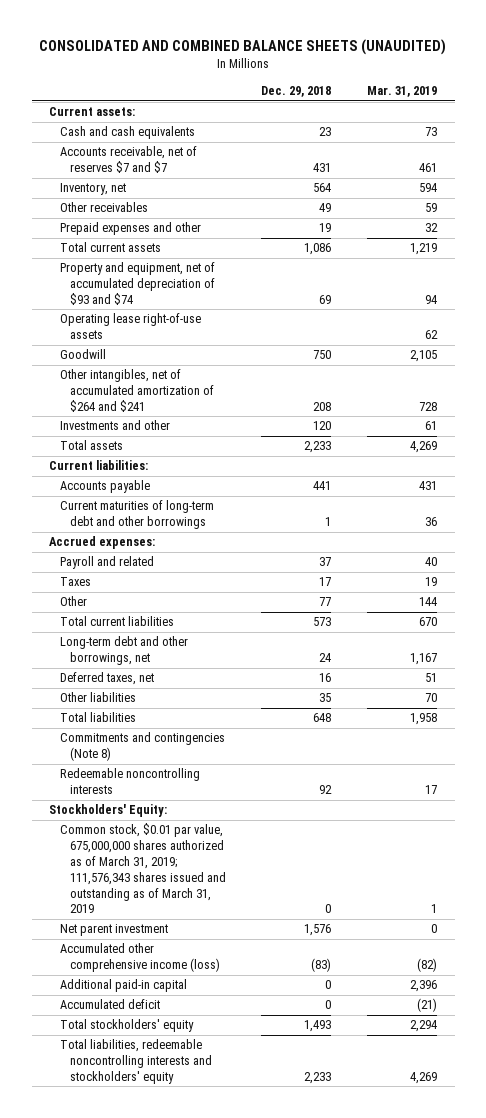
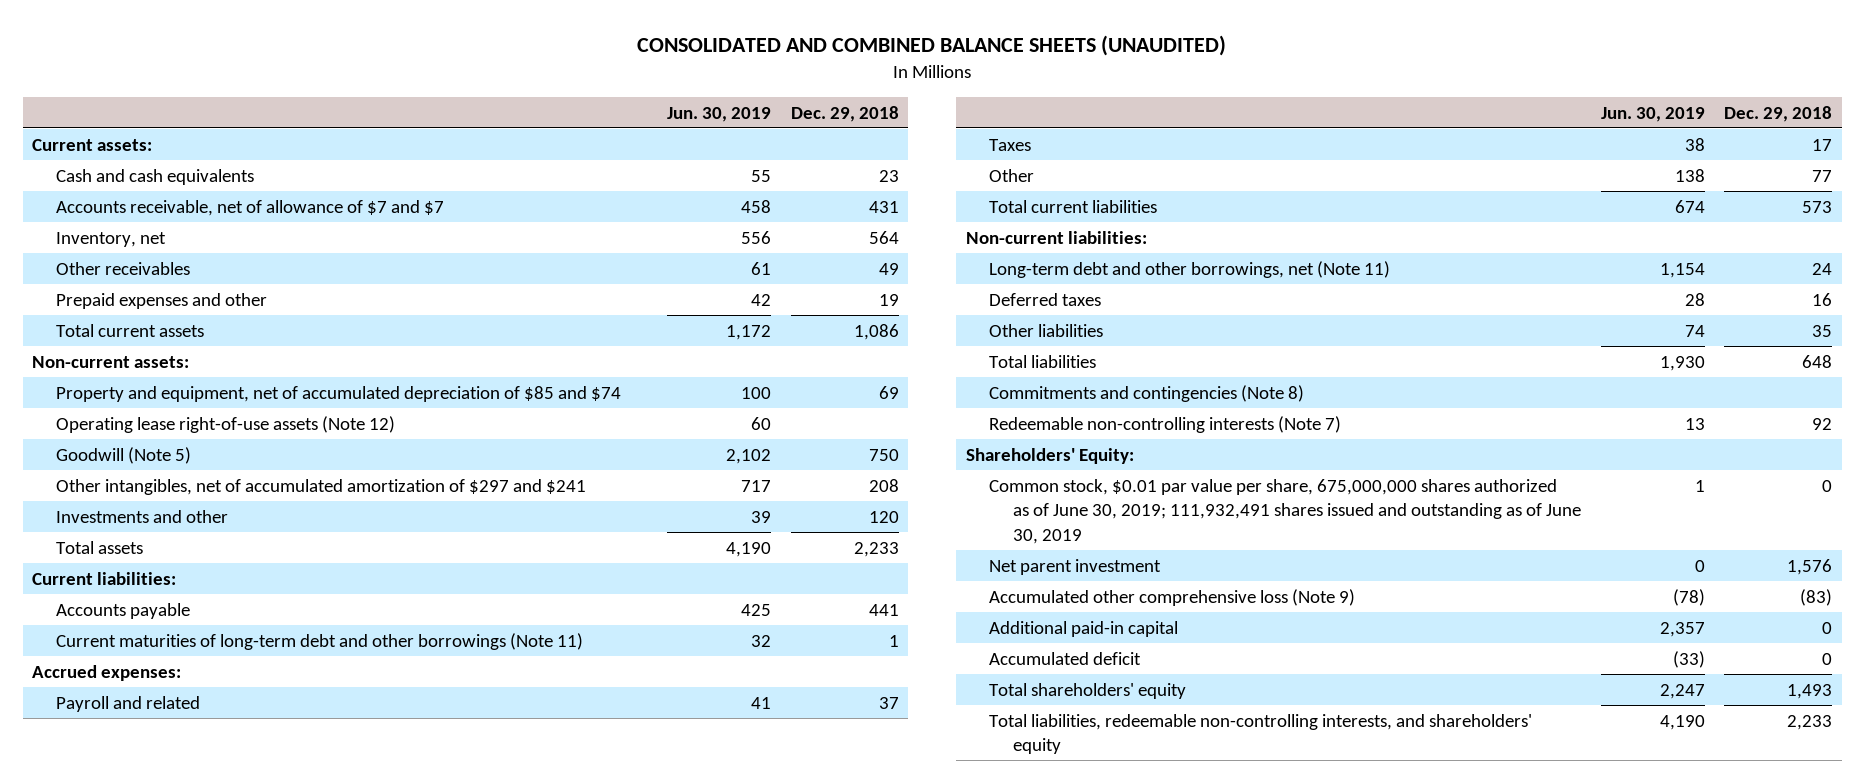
[366,86,437,98] Mar. 31, 2019 -> none
none -> [667,106,772,122] Jun. 30, 2019
[59,146,197,174] Accounts receivable, net of reserves $7 and $7 -> [55,199,444,216] Accounts receivable, net of allowance of $7 and $7
none -> [32,355,190,368] Non-current assets:
[59,262,216,305] Property and equipment, net of accumulated depreciation of $93 and $74 -> [55,385,621,402] Property and equipment, net of accumulated depreciation of $85 and $74
[59,313,201,340] Operating lease right-of-use assets -> [55,415,395,433] Operating lease right-of-use assets (Note 12)
[59,349,106,360] Goodwill -> [55,446,191,464] Goodwill (Note 5)
[59,369,215,412] Other intangibles, net of accumulated amortization of $264 and $241 -> [55,478,586,495] Other intangibles, net of accumulated amortization of $297 and $241
[59,500,214,530] Current maturities of long-term debt and other borrowings -> [55,632,583,650] Current maturities of long-term debt and other borrowings (Note 11)
none -> [965,230,1147,244] Non-current liabilities:
[59,636,188,666] Long-term debt and other borrowings, net -> [989,260,1391,278] Long-term debt and other borrowings, net (Note 11)
[59,672,154,686] Deferred taxes, net -> [989,292,1102,306] Deferred taxes
[59,768,200,795] Redeemable noncontrolling interests -> [989,415,1342,433] Redeemable non-controlling interests (Note 7)
[49,804,168,818] Stockholders' Equity: -> [965,447,1134,464] Shareholders' Equity:
[59,823,227,914] Common stock, $0.01 par value, 675,000,000 shares authorized as of March 31, 2019; 111,576,343 shares issued and outstanding as of March 31, 2019 -> [989,478,1582,545] Common stock, $0.01 par value per share, 675,000,000 shares authorized as of June 30, 2019; 111,932,491 shares issued and outstanding as of June 30, 2019
[59,943,221,973] Accumulated other comprehensive income (loss) -> [989,588,1356,606] Accumulated other comprehensive loss (Note 9)
[59,1019,194,1033] Total stockholders' equity -> [989,682,1187,699] Total shareholders' equity
[59,1039,213,1084] Total liabilities, redeemable noncontrolling interests and stockholders' equity -> [989,713,1533,755] Total liabilities, redeemable non-controlling interests, and shareholders' equity

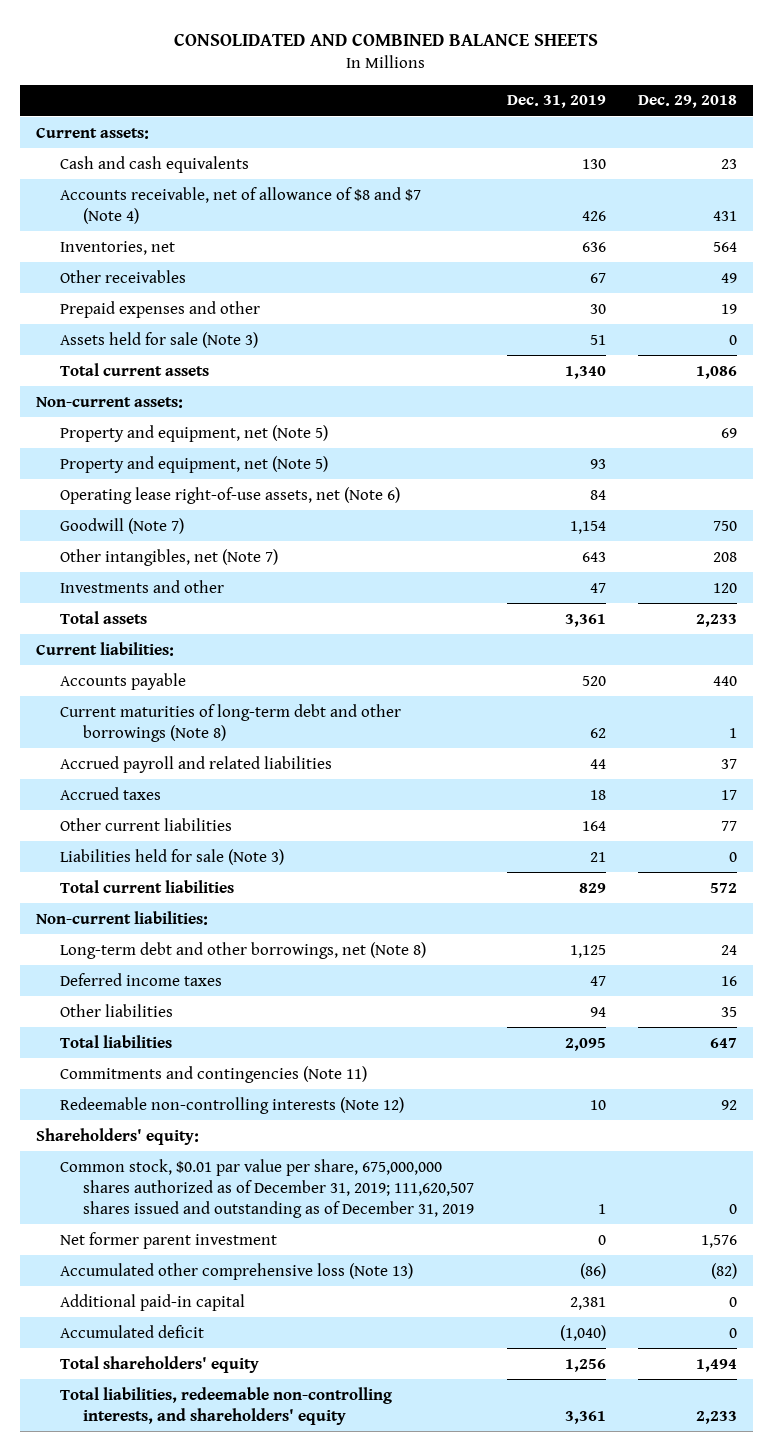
[637,35,1227,57] CONSOLIDATED AND COMBINED BALANCE SHEETS (UNAUDITED) -> [174,32,599,46] CONSOLIDATED AND COMBINED BALANCE SHEETS
[667,106,772,122] Jun. 30, 2019 -> none
none -> [506,95,606,109] Dec. 31, 2019
[55,199,444,216] Accounts receivable, net of allowance of $7 and $7 -> [59,186,421,224] Accounts receivable, net of allowance of $8 and $7 (Note 4)
[55,231,166,247] Inventory, net -> [59,240,175,255] Inventories, net
none -> [59,331,258,348] Assets held for sale (Note 3)
[55,385,621,402] Property and equipment, net of accumulated depreciation of $85 and $74 -> [59,424,328,442] Property and equipment, net (Note 5)
none -> [59,455,328,473] Property and equipment, net (Note 5)
[55,415,395,433] Operating lease right-of-use assets (Note 12) -> [59,486,400,504] Operating lease right-of-use assets, net (Note 6)
[55,446,191,464] Goodwill (Note 5) -> [59,517,184,534] Goodwill (Note 7)
[55,478,586,495] Other intangibles, net of accumulated amortization of $297 and $241 -> [59,548,278,566] Other intangibles, net (Note 7)
[32,664,182,681] Accrued expenses: -> none
[868,603,899,616] 441 -> [712,675,737,686] 440
[55,632,583,650] Current maturities of long-term debt and other borrowings (Note 11) -> [59,703,401,742] Current maturities of long-term debt and other borrowings (Note 8)
[55,695,200,712] Payroll and related -> [59,755,332,773] Accrued payroll and related liabilities
[989,138,1032,151] Taxes -> [59,786,161,800] Accrued taxes
[989,168,1035,182] Other -> [59,817,232,831] Other current liabilities
none -> [59,848,284,865] Liabilities held for sale (Note 3)
[1802,200,1833,213] 573 -> [709,882,737,893] 572
[989,260,1391,278] Long-term debt and other borrowings, net (Note 11) -> [59,941,426,959] Long-term debt and other borrowings, net (Note 8)
[989,292,1102,306] Deferred taxes -> [59,972,222,986] Deferred income taxes
[1802,354,1833,368] 648 -> [709,1037,737,1048] 647
[989,384,1305,402] Commitments and contingencies (Note 8) -> [59,1065,367,1083] Commitments and contingencies (Note 11)
[989,415,1342,433] Redeemable non-controlling interests (Note 7) -> [59,1096,404,1114] Redeemable non-controlling interests (Note 12)
[965,447,1134,464] Shareholders' Equity: -> [35,1127,199,1145] Shareholders' equity:
[989,478,1582,545] Common stock, $0.01 par value per share, 675,000,000 shares authorized as of June 30, 2019; 111,932,491 shares issued and outstanding as of June 30, 2019 -> [59,1158,475,1218] Common stock, $0.01 par value per share, 675,000,000 shares authorized as of December 31, 2019; 111,620,507 shares issued and outstanding as of December 31, 2019
[989,558,1162,575] Net parent investment -> [59,1231,277,1249] Net former parent investment
[989,588,1356,606] Accumulated other comprehensive loss (Note 9) -> [59,1262,413,1280] Accumulated other comprehensive loss (Note 13)
[1800,588,1833,606] (83) -> [710,1262,737,1279] (82)
[1787,683,1833,699] 1,493 -> [695,1358,737,1372] 1,494

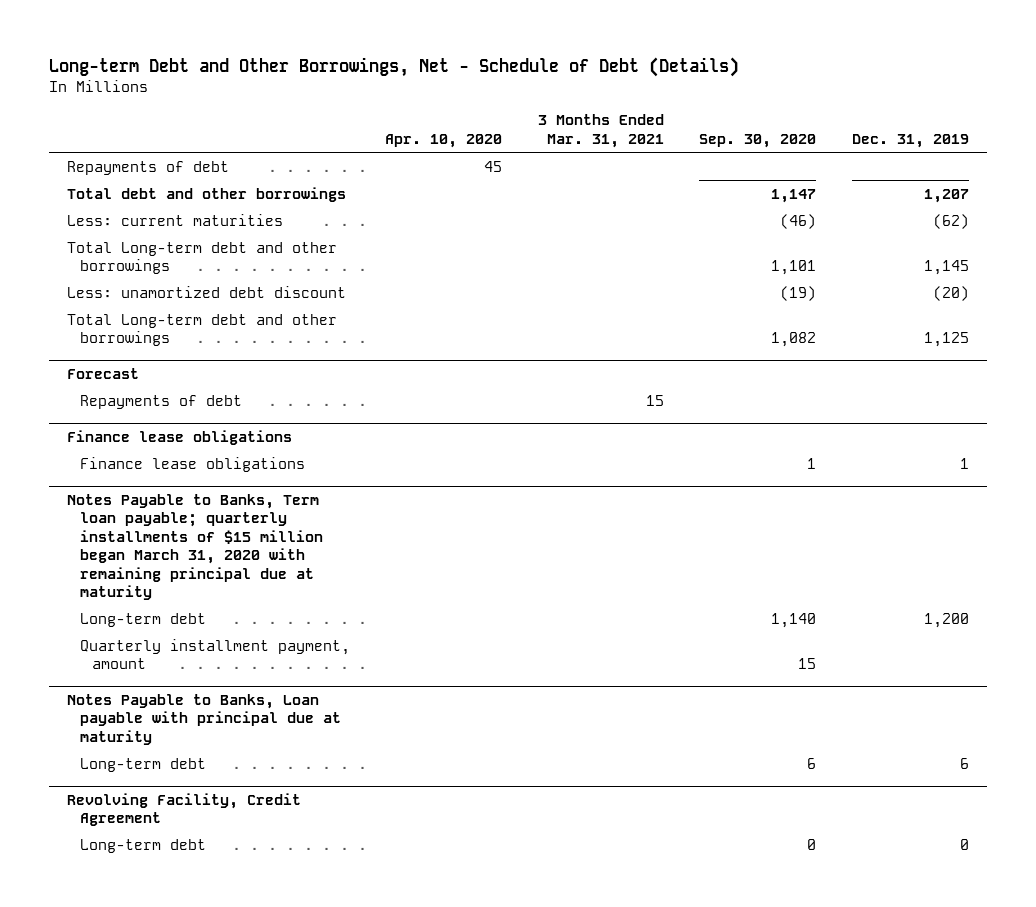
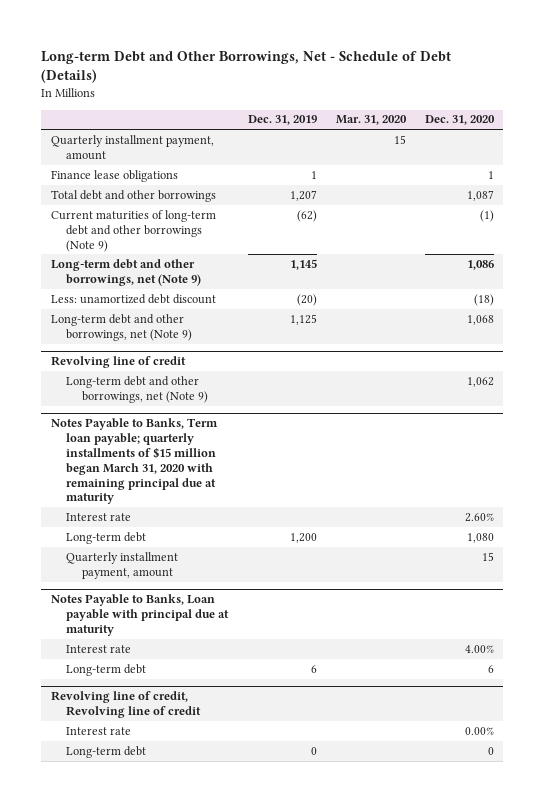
[385,134,503,149] Apr. 10, 2020 -> none
[537,114,664,149] 3 Months Ended Mar. 31, 2021 -> none
[699,134,817,149] Sep. 30, 2020 -> none
none -> [335,115,407,126] Mar. 31, 2020
none -> [424,115,495,126] Dec. 31, 2020
[66,160,229,175] Repayments of debt -> none
none -> [50,134,214,160] Quarterly installment payment, amount
none -> [50,169,178,182] Finance lease obligations
[66,213,283,226] Less: current maturities -> [50,209,216,252] Current maturities of long-term debt and other borrowings (Note 9)
[66,241,337,275] Total Long-term debt and other borrowings -> [50,258,202,286] Long-term debt and other borrowings, net (Note 9)
[66,367,139,379] Forecast -> none
[79,394,242,409] Repayments of debt -> none
[66,429,292,445] Finance lease obligations -> none
[79,456,305,472] Finance lease obligations -> none
[66,313,337,347] Total Long-term debt and other borrowings -> [50,313,193,341] Long-term debt and other borrowings, net (Note 9)
none -> [50,356,186,369] Revolving line of credit
none -> [66,375,209,403] Long-term debt and other borrowings, net (Note 9)
none -> [66,512,132,521] Interest rate
none -> [66,644,132,653] Interest rate
[66,792,301,827] Revolving Facility, Credit Agreement -> none
none -> [50,691,202,719] Revolving line of credit, Revolving line of credit
none -> [66,726,132,735] Interest rate

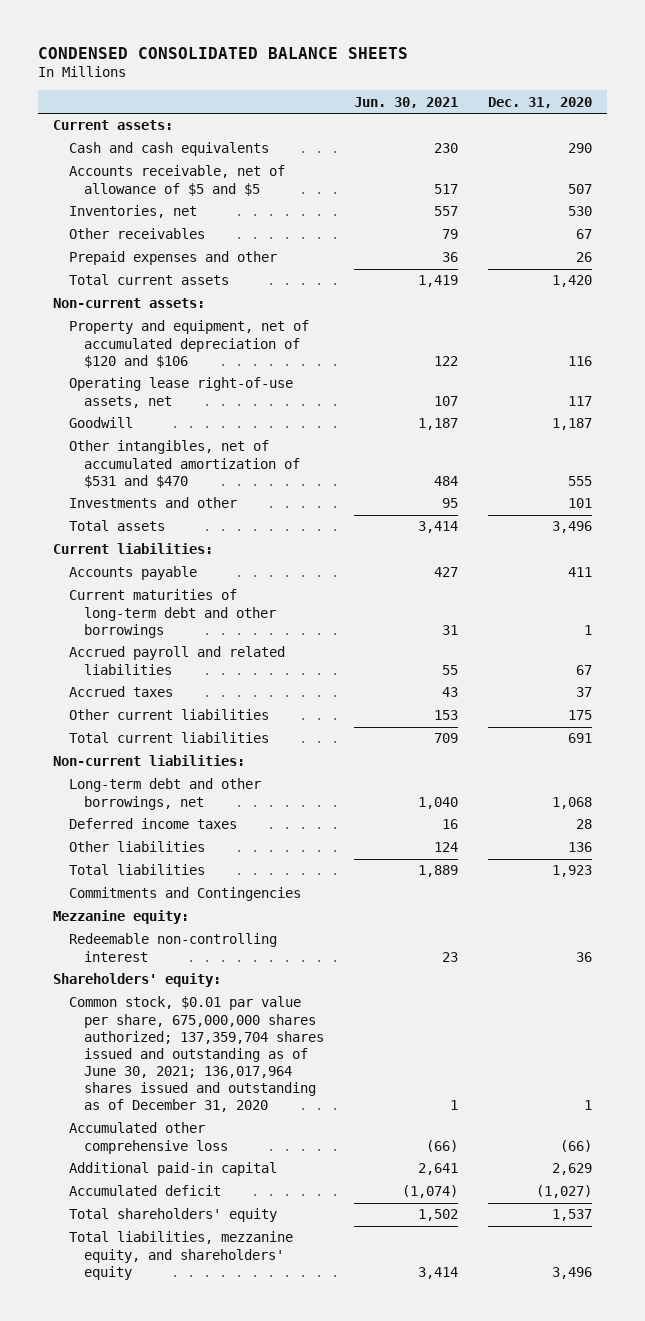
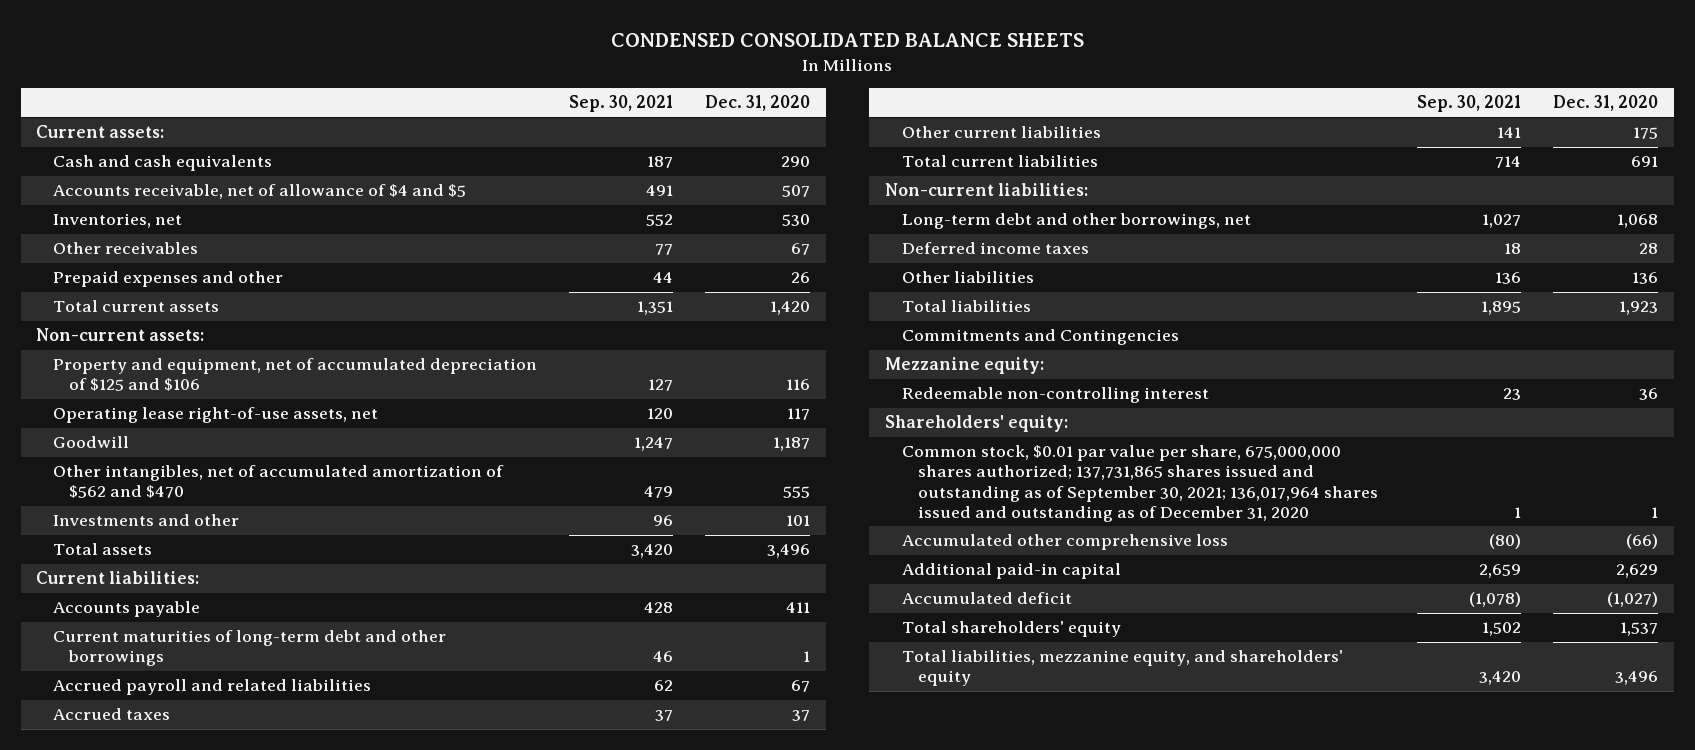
[354,96,459,108] Jun. 30, 2021 -> none
none -> [568,95,673,113] Sep. 30, 2021
[68,165,285,196] Accounts receivable, net of allowance of $5 and $5 -> [52,184,466,200] Accounts receivable, net of allowance of $4 and $5
[68,320,309,368] Property and equipment, net of accumulated depreciation of $120 and $106 -> [52,358,537,392] Property and equipment, net of accumulated depreciation of $125 and $106
[68,440,301,488] Other intangibles, net of accumulated amortization of $531 and $470 -> [52,465,504,499] Other intangibles, net of accumulated amortization of $562 and $470
[68,996,325,1113] Common stock, $0.01 par value per share, 675,000,000 shares authorized; 137,359,704 shares issued and outstanding as of June 30, 2021; 136,017,964 shares issued and outstanding as of December 31, 2020 -> [901,445,1379,522] Common stock, $0.01 par value per share, 675,000,000 shares authorized; 137,731,865 shares issued and outstanding as of September 30, 2021; 136,017,964 shares issued and outstanding as of December 31, 2020

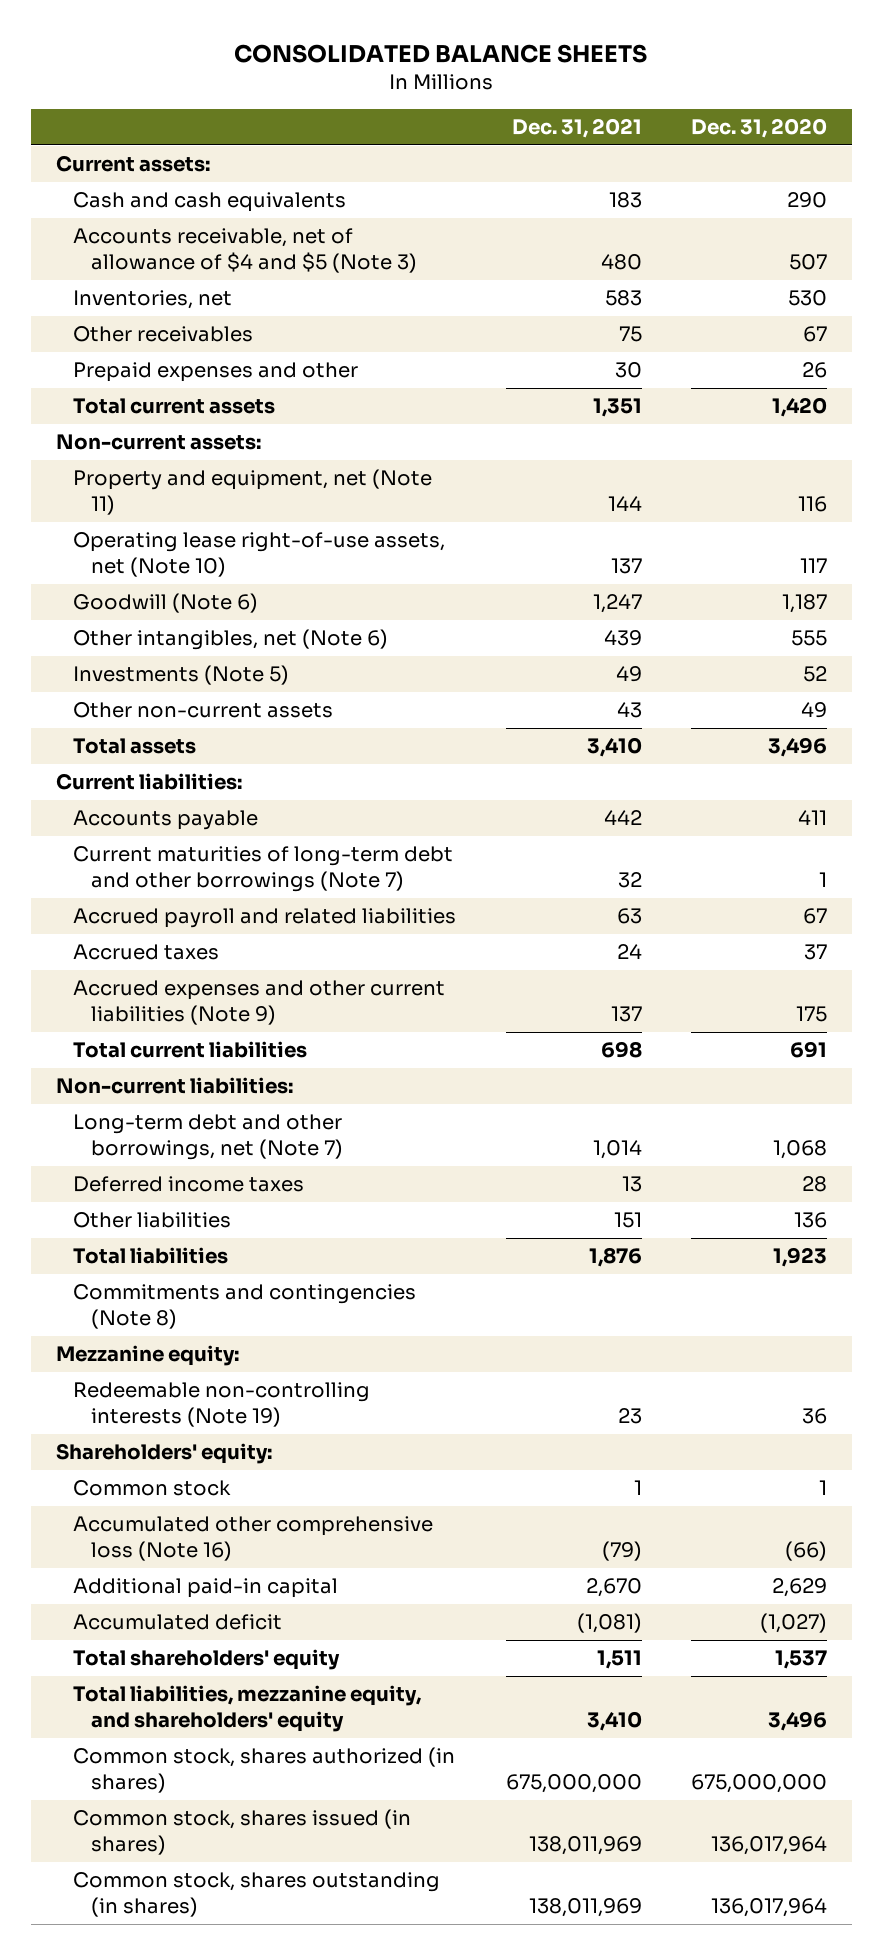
[611,33,1085,48] CONDENSED CONSOLIDATED BALANCE SHEETS -> [234,43,648,63] CONSOLIDATED BALANCE SHEETS
[568,95,673,113] Sep. 30, 2021 -> none
none -> [511,118,642,139] Dec. 31, 2021
[52,184,466,200] Accounts receivable, net of allowance of $4 and $5 -> [73,228,417,274] Accounts receivable, net of allowance of $4 and $5 (Note 3)
[52,514,239,527] Investments and other -> none
[52,358,537,392] Property and equipment, net of accumulated depreciation of $125 and $106 -> [73,469,433,516] Property and equipment, net (Note 11)
[52,407,378,424] Operating lease right-of-use assets, net -> [73,532,446,578] Operating lease right-of-use assets, net (Note 10)
[52,436,129,449] Goodwill -> [73,593,259,614] Goodwill (Note 6)
[52,465,504,499] Other intangibles, net of accumulated amortization of $562 and $470 -> [73,629,389,651] Other intangibles, net (Note 6)
none -> [73,665,290,686] Investments (Note 5)
none -> [73,702,334,719] Other non-current assets
[52,630,446,667] Current maturities of long-term debt and other borrowings -> [73,846,454,893] Current maturities of long-term debt and other borrowings (Note 7)
[901,126,1101,139] Other current liabilities -> [73,980,446,1026] Accrued expenses and other current liabilities (Note 9)
[901,213,1251,230] Long-term debt and other borrowings, net -> [73,1114,343,1161] Long-term debt and other borrowings, net (Note 7)
[901,329,1179,346] Commitments and Contingencies -> [73,1284,417,1330] Commitments and contingencies (Note 8)
[901,387,1209,404] Redeemable non-controlling interest -> [73,1382,371,1428] Redeemable non-controlling interests (Note 19)
[901,445,1379,522] Common stock, $0.01 par value per share, 675,000,000 shares authorized; 137,731,865 shares issued and outstanding as of September 30, 2021; 136,017,964 shares issued and outstanding as of December 31, 2020 -> [73,1480,232,1497] Common stock
[901,534,1228,551] Accumulated other comprehensive loss -> [73,1516,434,1562] Accumulated other comprehensive loss (Note 16)
none -> [73,1747,456,1794] Common stock, shares authorized (in shares)
none -> [73,1809,412,1856] Common stock, shares issued (in shares)
none -> [73,1872,441,1918] Common stock, shares outstanding (in shares)

